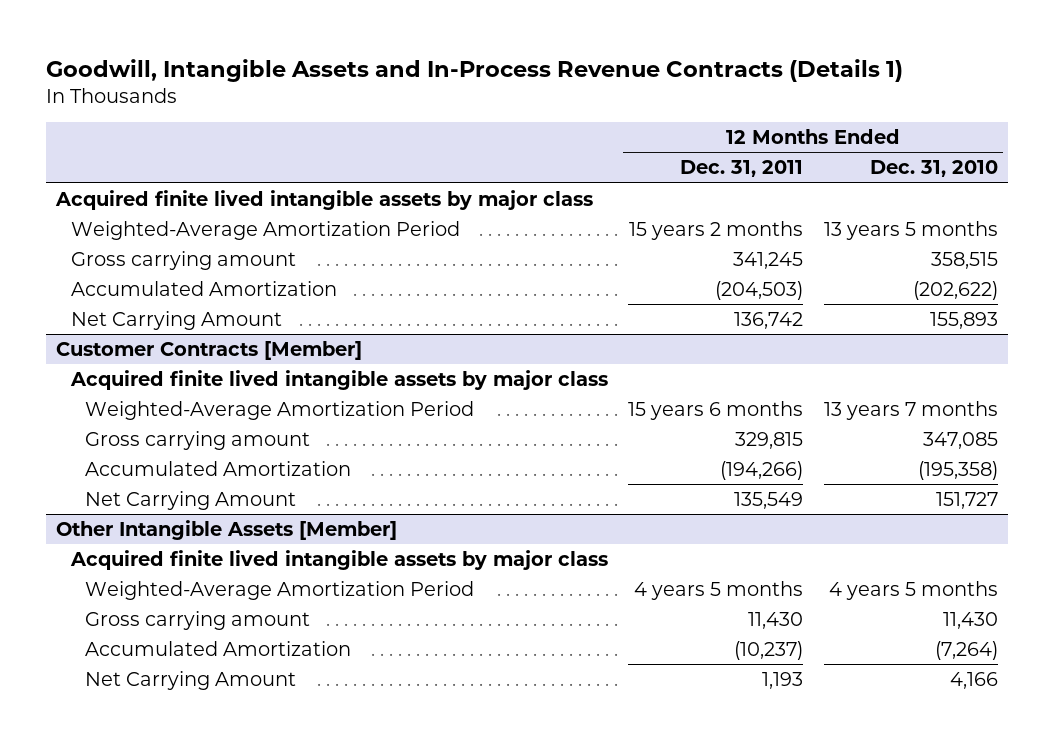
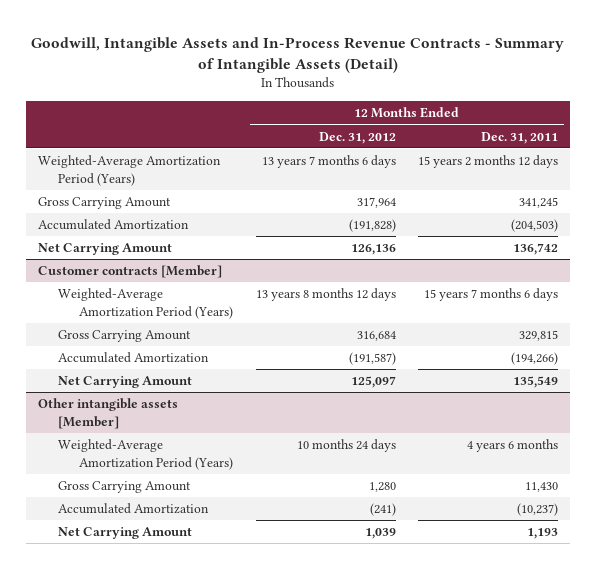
[46,58,904,82] Goodwill, Intangible Assets and In-Process Revenue Contracts (Details 1) -> [30,36,564,73] Goodwill, Intangible Assets and In-Process Revenue Contracts - Summary of Intangible Assets (Detail)
[869,160,998,178] Dec. 31, 2010 -> none
none -> [318,131,396,144] Dec. 31, 2012
[55,189,594,210] Acquired finite lived intangible assets by major class -> none
[70,220,460,240] Weighted-Average Amortization Period -> [37,155,221,186] Weighted-Average Amortization Period (Years)
[629,220,804,240] 15 years 2 months -> [418,155,559,169] 15 years 2 months 12 days
[70,250,296,270] Gross carrying amount -> [37,197,171,210] Gross Carrying Amount
[69,369,608,390] Acquired finite lived intangible assets by major class -> none
[56,340,363,360] Customer Contracts [Member] -> [37,265,222,279] Customer contracts [Member]
[85,400,475,420] Weighted-Average Amortization Period -> [58,288,234,319] Weighted-Average Amortization Period (Years)
[628,400,804,420] 15 years 6 months -> [424,288,559,302] 15 years 7 months 6 days
[85,430,311,450] Gross carrying amount -> [58,330,192,343] Gross Carrying Amount
[69,549,608,570] Acquired finite lived intangible assets by major class -> none
[56,519,398,540] Other Intangible Assets [Member] -> [37,398,178,429] Other intangible assets [Member]
[85,580,475,600] Weighted-Average Amortization Period -> [58,439,234,470] Weighted-Average Amortization Period (Years)
[634,580,804,600] 4 years 5 months -> [467,439,559,453] 4 years 6 months
[85,610,311,630] Gross carrying amount -> [58,481,192,494] Gross Carrying Amount

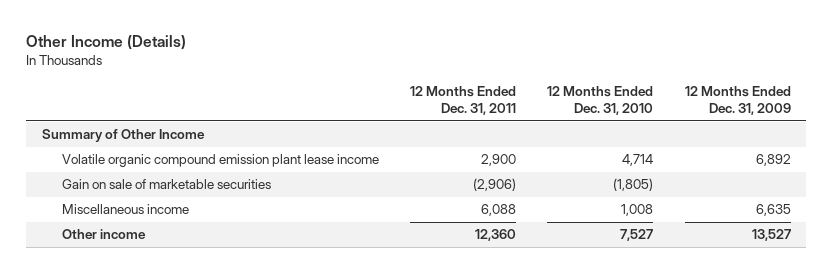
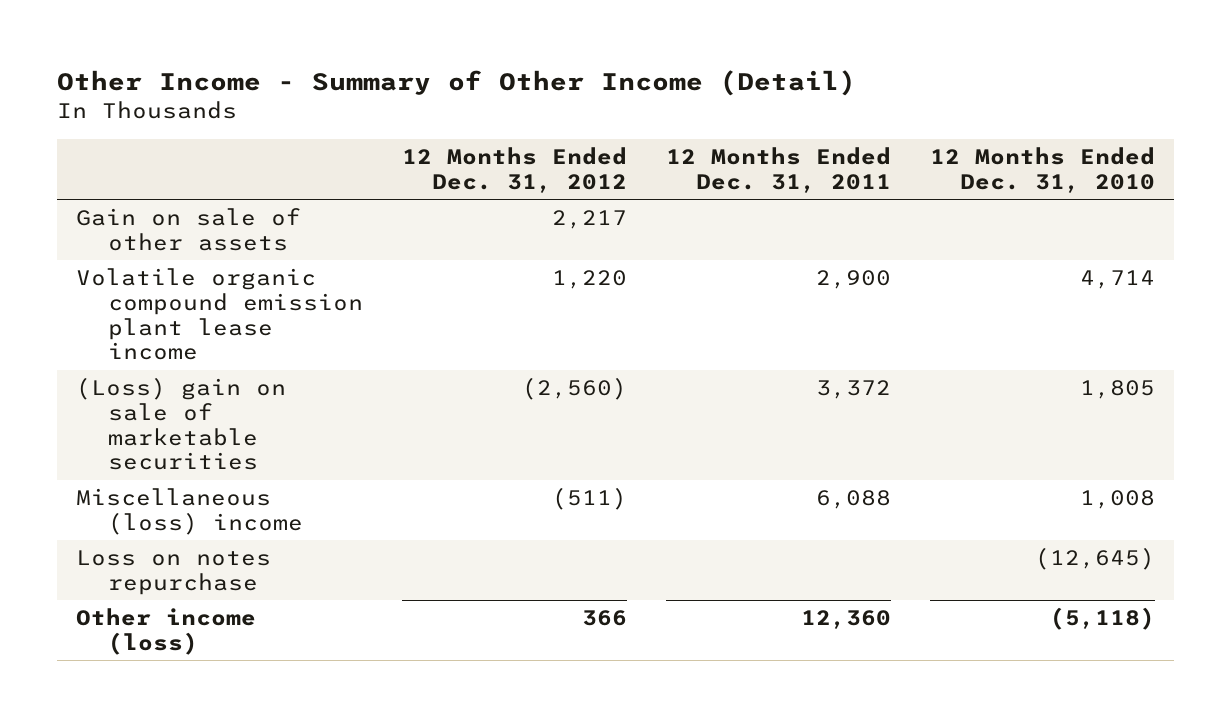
[26,34,187,50] Other Income (Details) -> [56,69,856,96] Other Income - Summary of Other Income (Detail)
[684,85,791,116] 12 Months Ended Dec. 31, 2009 -> none
none -> [401,146,627,193] 12 Months Ended Dec. 31, 2012
[41,129,205,143] Summary of Other Income -> none
none -> [76,207,302,251] Gain on sale of other assets
[61,179,271,190] Gain on sale of marketable securities -> [76,376,287,471] (Loss) gain on sale of marketable securities
[472,178,516,192] (2,906) -> [815,379,891,399] 3,372
[613,178,654,192] (1,805) -> [1079,379,1155,399] 1,805
[61,204,189,215] Miscellaneous income -> [76,487,303,535] Miscellaneous (loss) income
none -> [76,549,272,595] Loss on notes repurchase
[61,229,146,240] Other income -> [76,607,257,655] Other income (loss)
[620,229,654,242] 7,527 -> [1049,606,1155,630] (5,118)

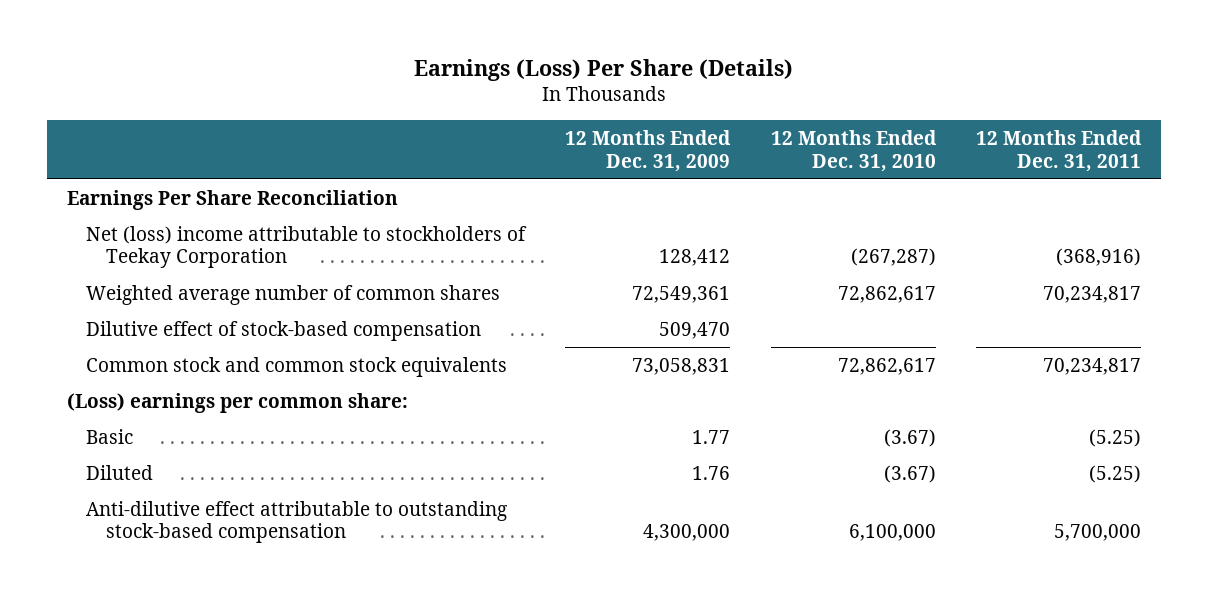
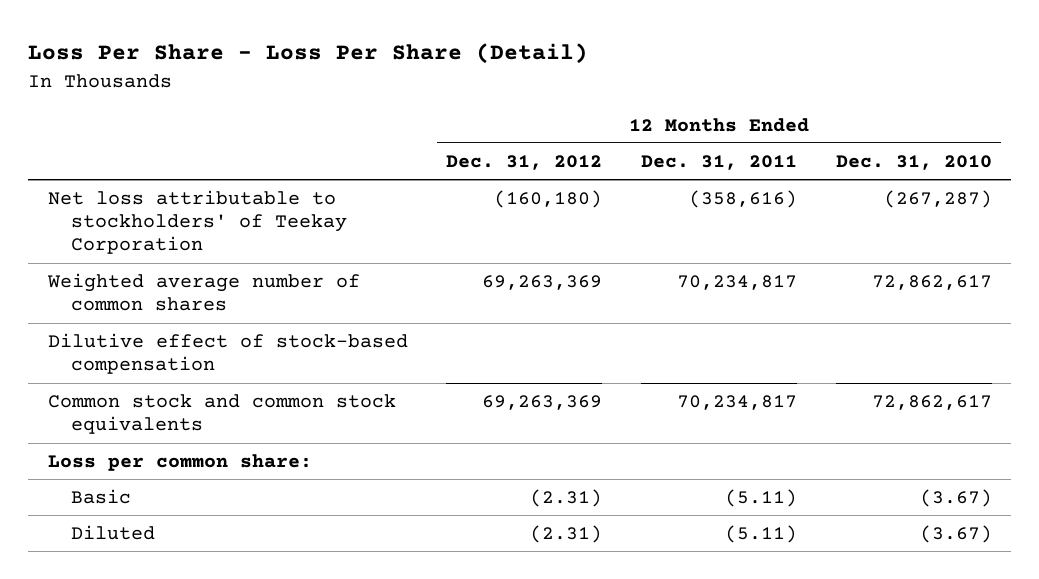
[413,58,793,81] Earnings (Loss) Per Share (Details) -> [28,43,589,65] Loss Per Share - Loss Per Share (Detail)
[565,129,732,172] 12 Months Ended Dec. 31, 2009 -> none
none -> [446,154,603,170] Dec. 31, 2012
[66,189,398,210] Earnings Per Share Reconciliation -> none
[86,225,528,269] Net (loss) income attributable to stockholders of Teekay Corporation -> [47,189,348,255] Net loss attributable to stockholders' of Teekay Corporation
[1055,248,1141,267] (368,916) -> [688,189,797,208] (358,616)
[86,500,508,544] Anti-dilutive effect attributable to outstanding stock-based compensation -> none
[66,392,408,413] (Loss) earnings per common share: -> [47,453,312,471] Loss per common share:
[1088,428,1141,447] (5.25) -> [724,488,797,507] (5.11)
[1088,464,1141,483] (5.25) -> [724,524,797,543] (5.11)

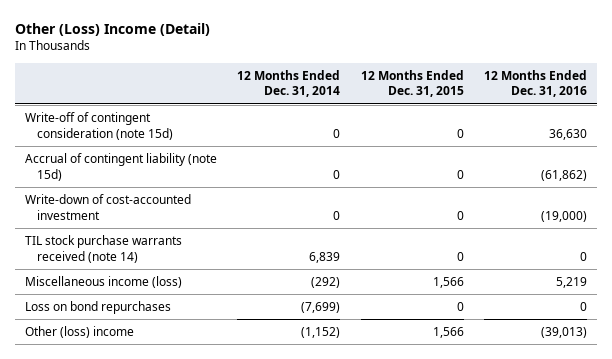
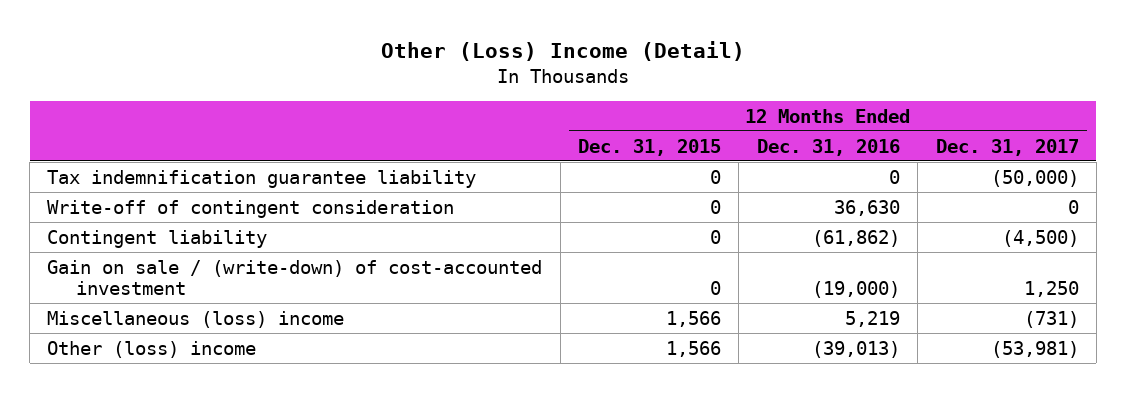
[237,69,341,98] 12 Months Ended Dec. 31, 2014 -> none
none -> [935,138,1079,156] Dec. 31, 2017
[25,235,183,263] TIL stock purchase warrants received (note 14) -> none
[25,301,172,315] Loss on bond repurchases -> none
none -> [47,169,477,188] Tax indemnification guarantee liability
[25,112,174,140] Write-off of contingent consideration (note 15d) -> [47,199,455,218] Write-off of contingent consideration
[25,153,218,181] Accrual of contingent liability (note 15d) -> [47,229,268,248] Contingent liability
[25,194,192,220] Write-down of cost-accounted investment -> [47,259,543,296] Gain on sale / (write-down) of cost-accounted investment
[25,276,183,289] Miscellaneous income (loss) -> [47,310,345,328] Miscellaneous (loss) income

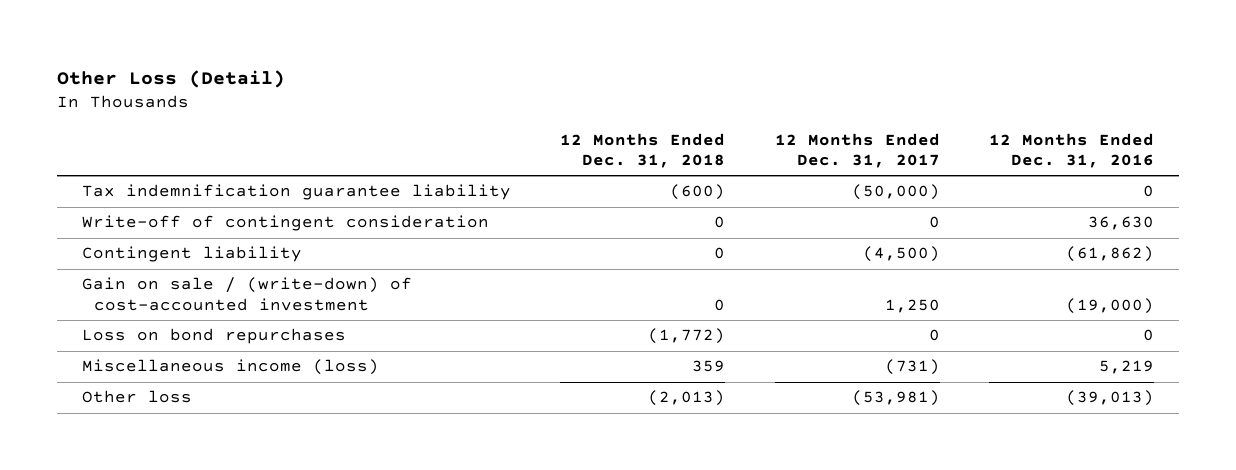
[380,41,745,62] Other (Loss) Income (Detail) -> [56,69,285,88] Other Loss (Detail)
[578,138,722,156] Dec. 31, 2015 -> none
none -> [560,132,726,168] 12 Months Ended Dec. 31, 2018
none -> [81,328,346,345] Loss on bond repurchases
[47,310,345,328] Miscellaneous (loss) income -> [81,359,379,376] Miscellaneous income (loss)
[47,340,257,358] Other (loss) income -> [81,390,192,404] Other loss

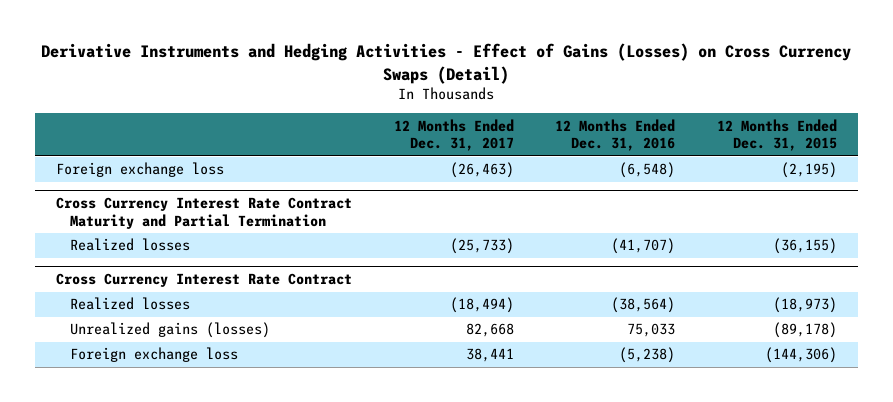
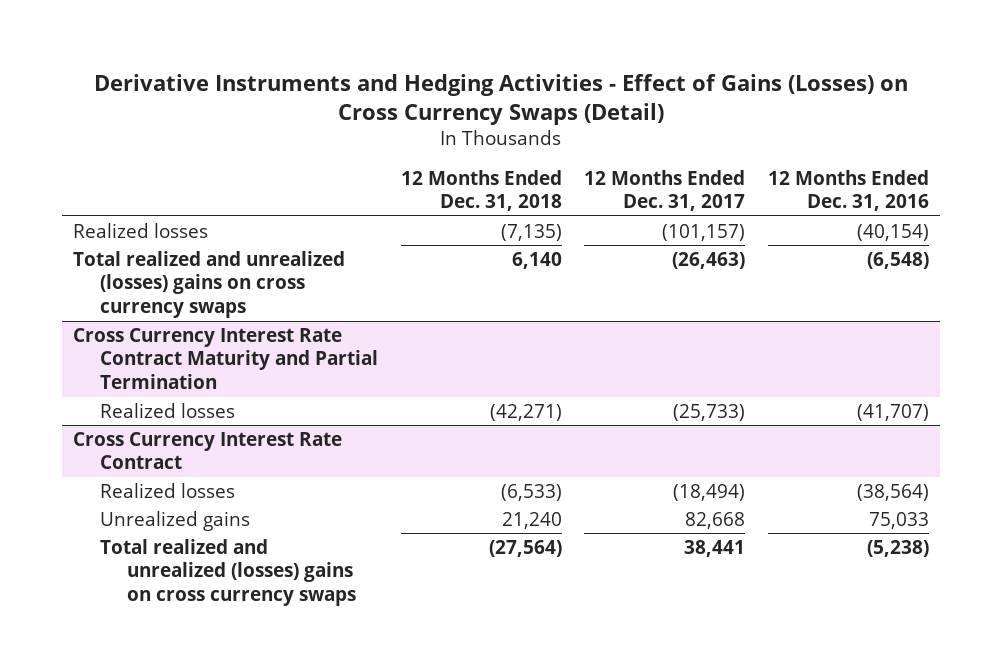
[716,118,837,152] 12 Months Ended Dec. 31, 2015 -> none
none -> [400,169,562,212] 12 Months Ended Dec. 31, 2018
none -> [73,222,209,238] Realized losses
[56,162,225,178] Foreign exchange loss -> [73,250,346,319] Total realized and unrealized (losses) gains on cross currency swaps
[69,322,270,339] Unrealized gains (losses) -> [100,510,251,531] Unrealized gains
[69,347,238,363] Foreign exchange loss -> [100,538,357,607] Total realized and unrealized (losses) gains on cross currency swaps

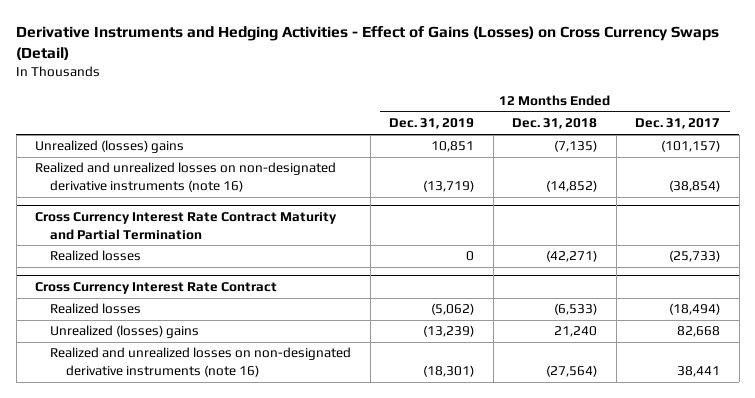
[767,169,929,212] 12 Months Ended Dec. 31, 2016 -> none
none -> [389,118,475,130] Dec. 31, 2019
[73,250,346,319] Total realized and unrealized (losses) gains on cross currency swaps -> none
[73,222,209,238] Realized losses -> [35,140,185,154] Unrealized (losses) gains
none -> [35,162,337,192] Realized and unrealized losses on non-designated derivative instruments (note 16)
[100,510,251,531] Unrealized gains -> [50,325,200,339] Unrealized (losses) gains
[100,538,357,607] Total realized and unrealized (losses) gains on cross currency swaps -> [50,347,352,377] Realized and unrealized losses on non-designated derivative instruments (note 16)

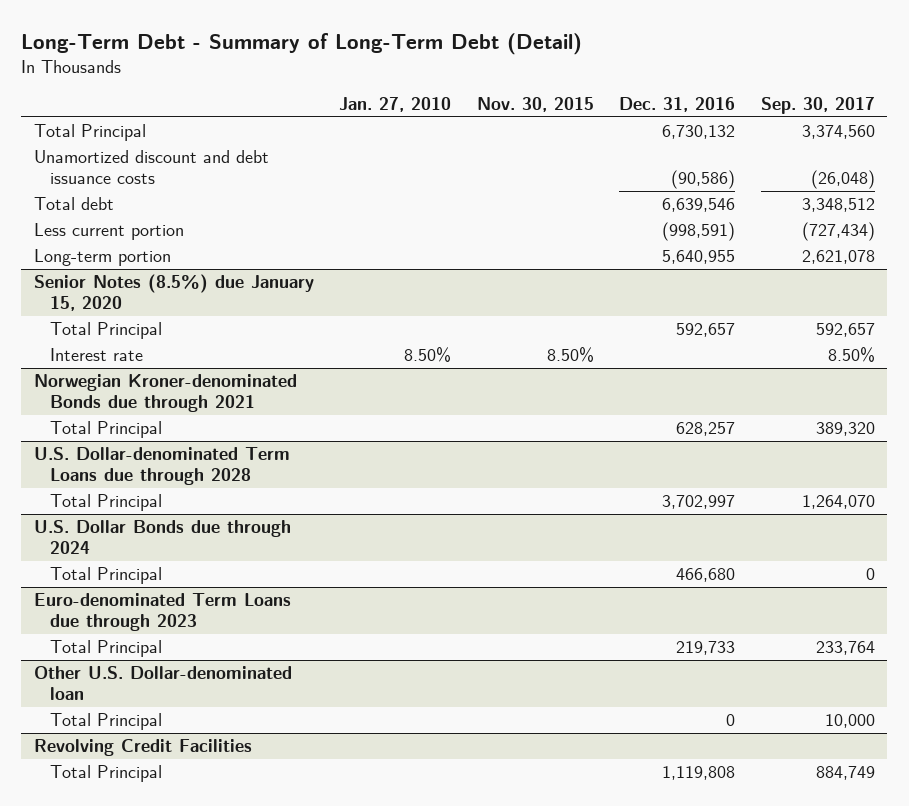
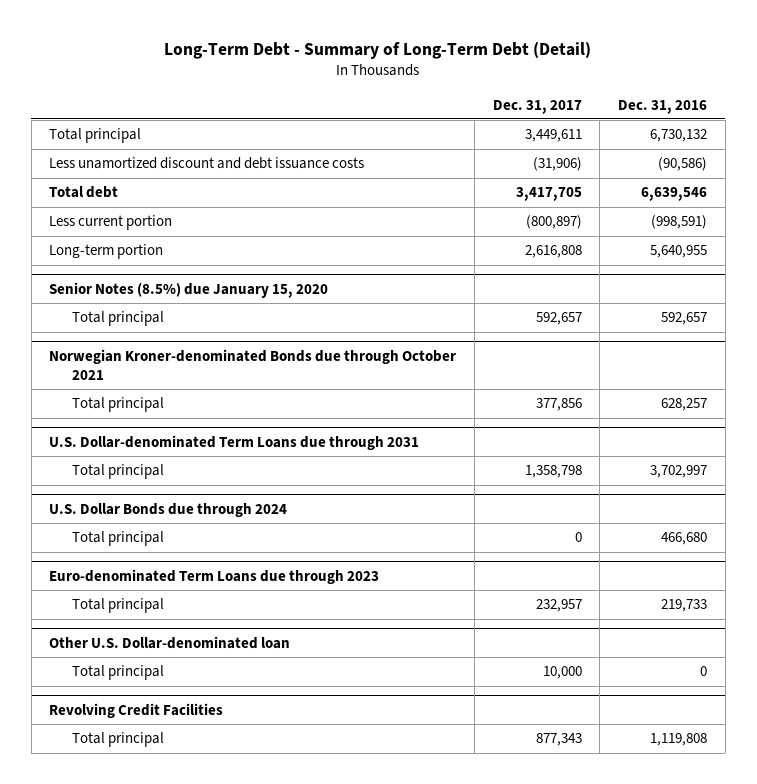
[339,96,452,112] Jan. 27, 2010 -> none
[476,96,594,112] Nov. 30, 2015 -> none
[760,96,875,114] Sep. 30, 2017 -> none
none -> [492,99,582,114] Dec. 31, 2017
[33,124,146,142] Total Principal -> [49,128,142,144] Total principal
[33,150,269,185] Unamortized discount and debt issuance costs -> [49,157,365,170] Less unamortized discount and debt issuance costs
[50,348,144,362] Interest rate -> none
[50,322,163,340] Total Principal -> [71,311,164,327] Total principal
[33,374,297,413] Norwegian Kroner-denominated Bonds due through 2021 -> [49,348,457,380] Norwegian Kroner-denominated Bonds due through October 2021
[50,421,163,439] Total Principal -> [71,397,164,413] Total principal
[33,447,290,486] U.S. Dollar-denominated Term Loans due through 2028 -> [49,434,420,450] U.S. Dollar-denominated Term Loans due through 2031
[50,494,163,512] Total Principal -> [71,464,164,480] Total principal
[50,567,163,585] Total Principal -> [71,531,164,547] Total principal
[50,640,163,658] Total Principal -> [71,598,164,614] Total principal
[50,713,163,731] Total Principal -> [71,665,164,681] Total principal
[50,765,163,783] Total Principal -> [71,732,164,748] Total principal

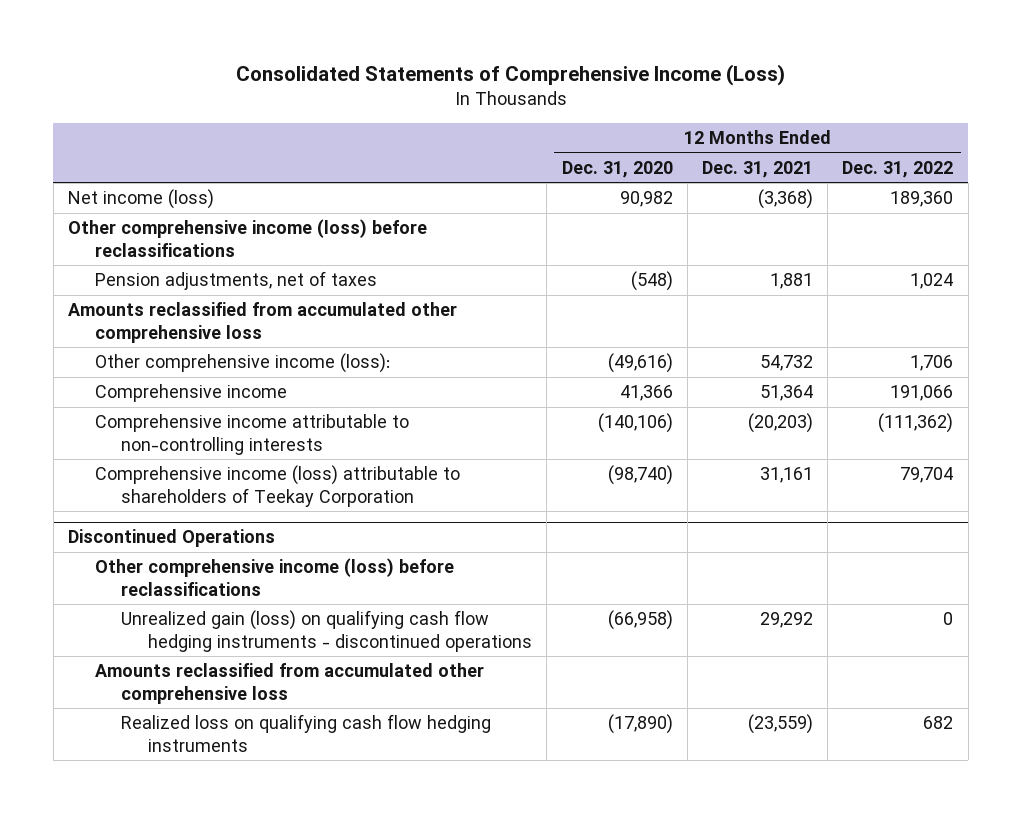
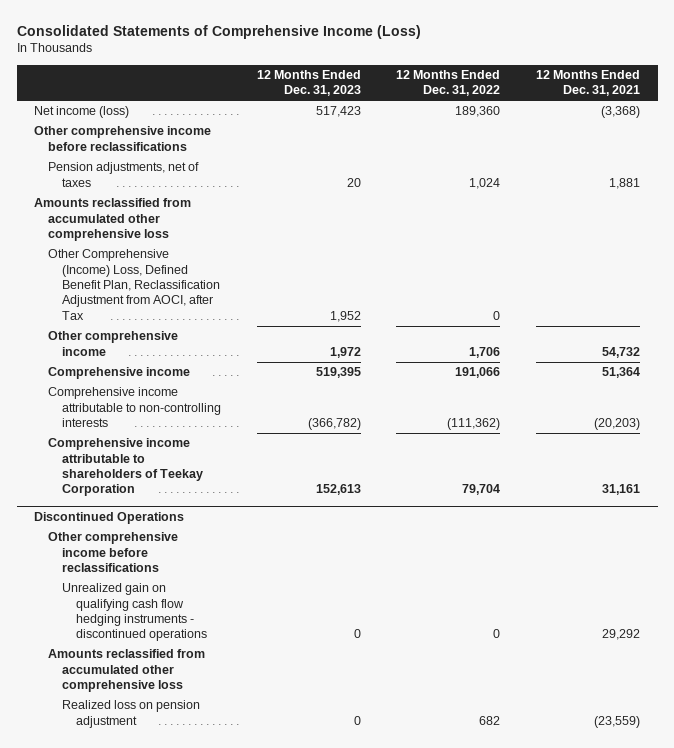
[561,160,673,178] Dec. 31, 2020 -> none
none -> [256,70,361,97] 12 Months Ended Dec. 31, 2023
[67,219,427,257] Other comprehensive income (loss) before reclassifications -> [34,126,212,151] Other comprehensive income before reclassifications
none -> [48,249,221,320] Other Comprehensive (Income) Loss, Defined Benefit Plan, Reclassification Adjustment from AOCI, after Tax
[94,353,390,374] Other comprehensive income (loss): -> [48,331,179,356] Other comprehensive income
[94,465,460,507] Comprehensive income (loss) attributable to shareholders of Teekay Corporation -> [48,438,204,497] Comprehensive income attributable to shareholders of Teekay Corporation
[94,558,454,596] Other comprehensive income (loss) before reclassifications -> [48,532,179,573] Other comprehensive income before reclassifications
[121,610,533,652] Unrealized gain (loss) on qualifying cash flow hedging instruments - discontinued operations -> [62,583,207,642] Unrealized gain on qualifying cash flow hedging instruments - discontinued operations
[121,714,492,752] Realized loss on qualifying cash flow hedging instruments -> [62,700,201,728] Realized loss on pension adjustment

